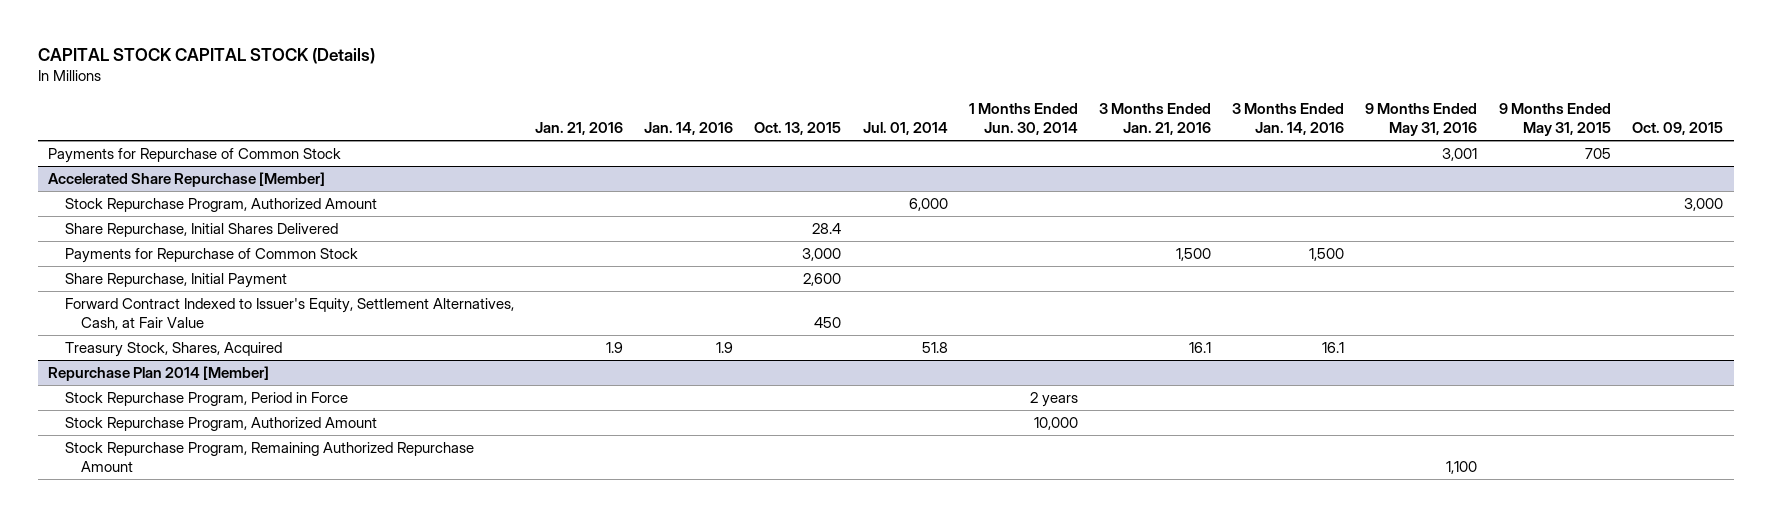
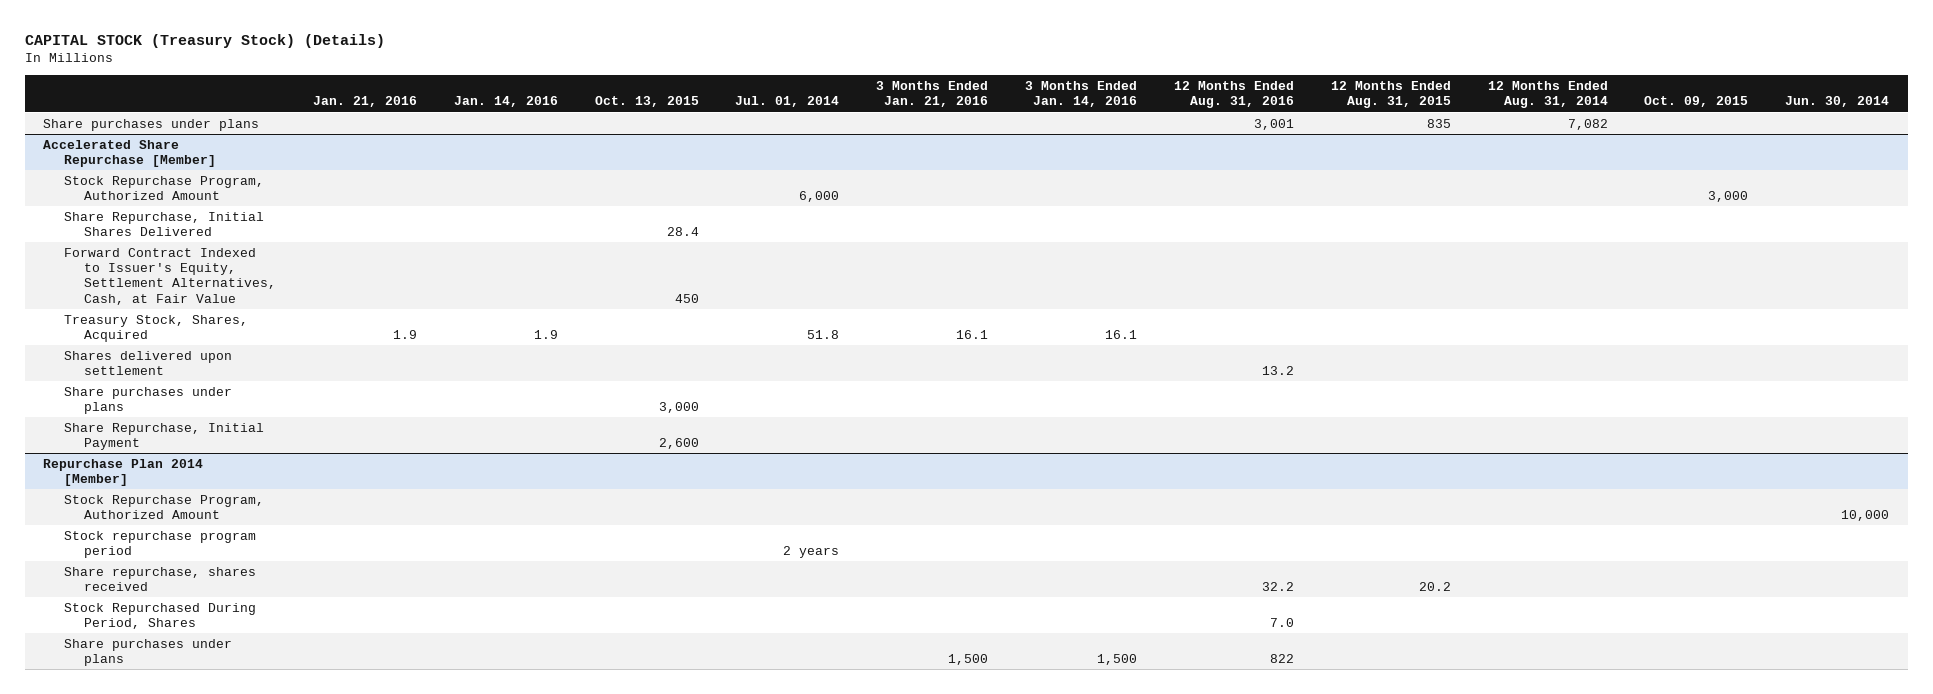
[37,47,375,64] CAPITAL STOCK CAPITAL STOCK (Details) -> [25,34,386,49] CAPITAL STOCK (Treasury Stock) (Details)
[968,103,1078,136] 1 Months Ended Jun. 30, 2014 -> none
[1365,103,1478,137] 9 Months Ended May 31, 2016 -> none
[1498,103,1611,137] 9 Months Ended May 31, 2015 -> none
none -> [1173,81,1294,109] 12 Months Ended Aug. 31, 2016
none -> [1330,81,1451,109] 12 Months Ended Aug. 31, 2015
none -> [1487,81,1608,109] 12 Months Ended Aug. 31, 2014
none -> [1785,96,1890,108] Jun. 30, 2014
[48,148,342,164] Payments for Repurchase of Common Stock -> [43,118,260,131] Share purchases under plans
[64,248,358,264] Payments for Repurchase of Common Stock -> none
none -> [63,350,232,376] Shares delivered upon settlement
none -> [63,386,232,415] Share purchases under plans
[64,273,287,289] Share Repurchase, Initial Payment -> [63,422,264,451] Share Repurchase, Initial Payment
[64,392,348,407] Stock Repurchase Program, Period in Force -> none
[64,442,474,473] Stock Repurchase Program, Remaining Authorized Repurchase Amount -> none
none -> [63,530,256,559] Stock repurchase program period
none -> [63,566,256,592] Share repurchase, shares received
none -> [63,602,256,630] Stock Repurchased During Period, Shares
none -> [63,638,232,667] Share purchases under plans

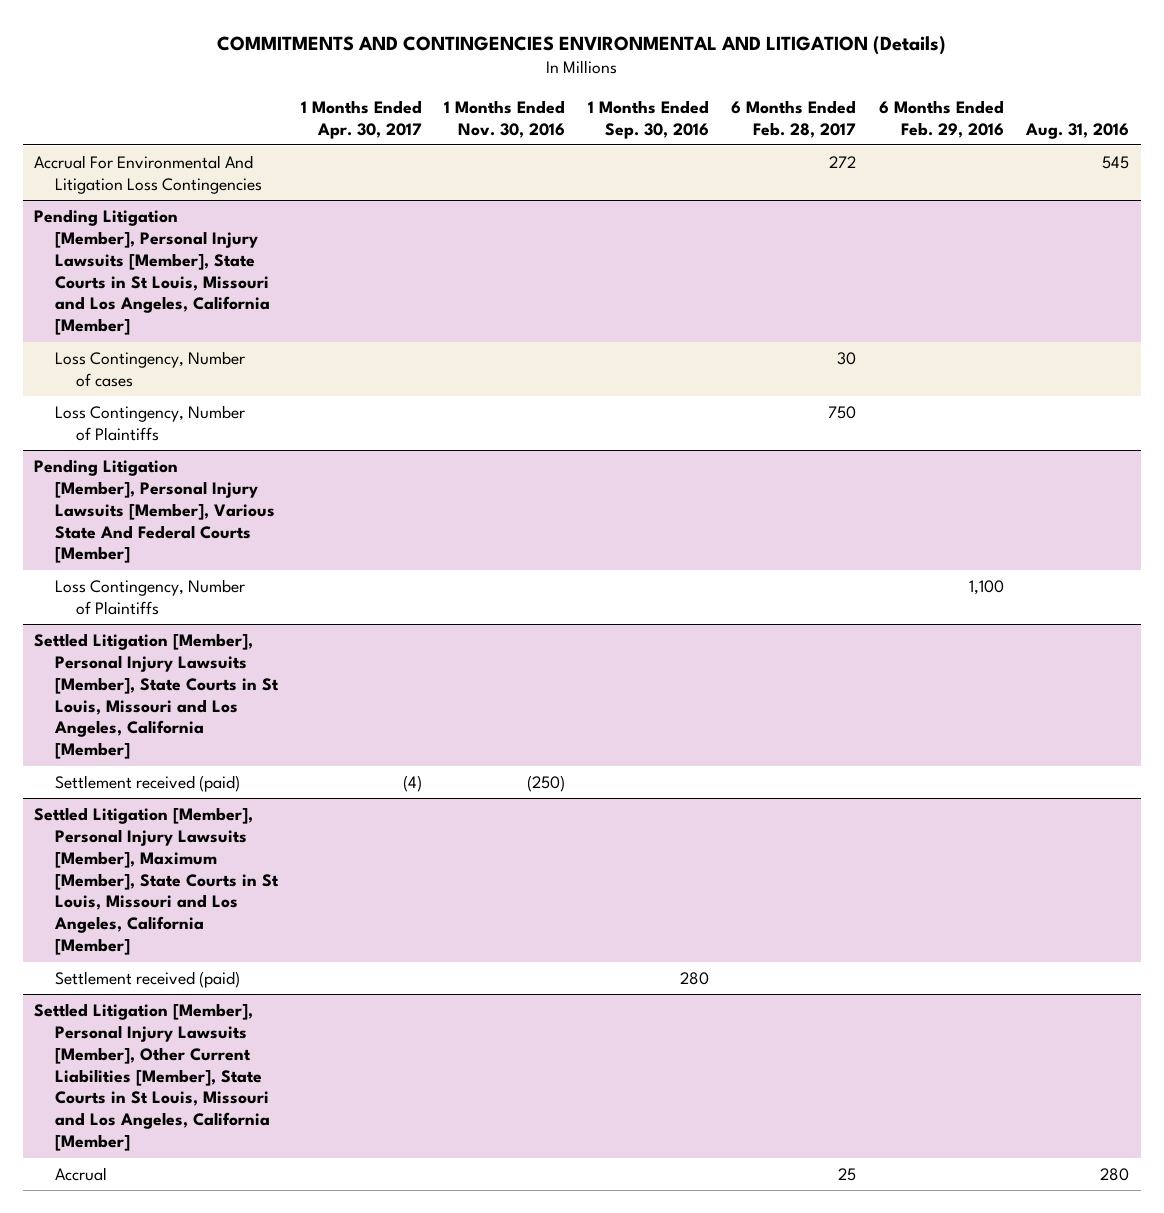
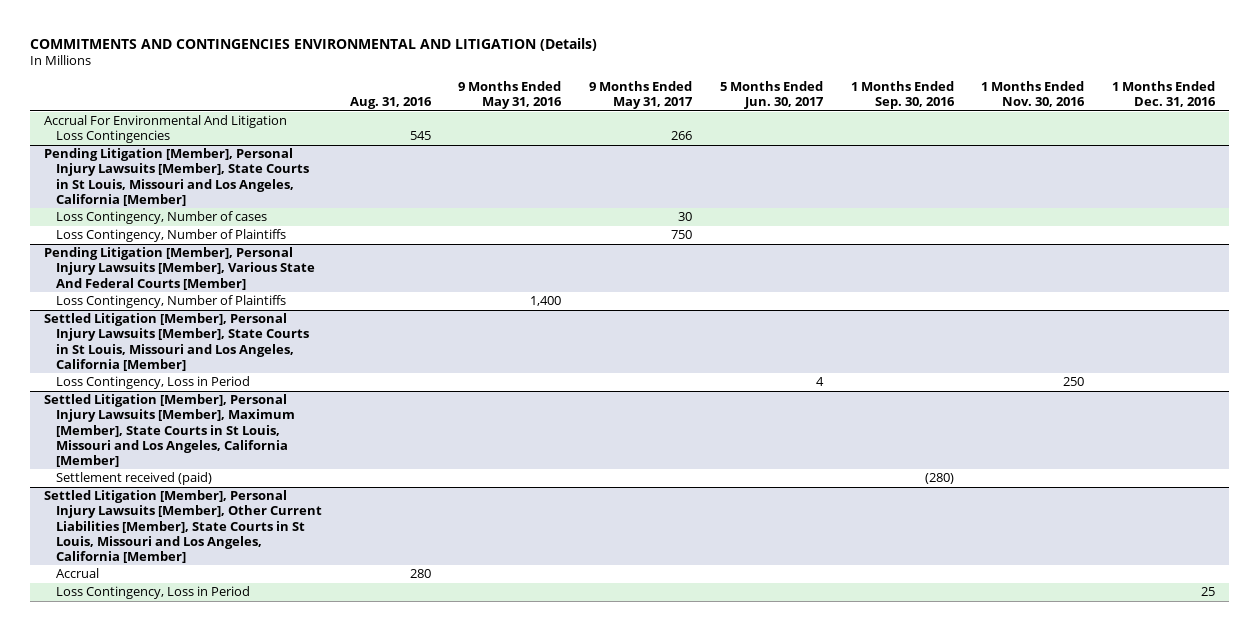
[300,99,422,139] 1 Months Ended Apr. 30, 2017 -> none
[731,99,857,138] 6 Months Ended Feb. 28, 2017 -> none
[878,99,1004,138] 6 Months Ended Feb. 29, 2016 -> none
none -> [458,80,563,109] 9 Months Ended May 31, 2016
none -> [589,80,694,109] 9 Months Ended May 31, 2017
none -> [719,80,824,109] 5 Months Ended Jun. 30, 2017
none -> [1111,80,1216,107] 1 Months Ended Dec. 31, 2016
[55,774,241,792] Settlement received (paid) -> none
none -> [56,376,251,390] Loss Contingency, Loss in Period
[679,971,709,985] 280 -> [924,473,954,485] (280)
none -> [56,586,251,600] Loss Contingency, Loss in Period

